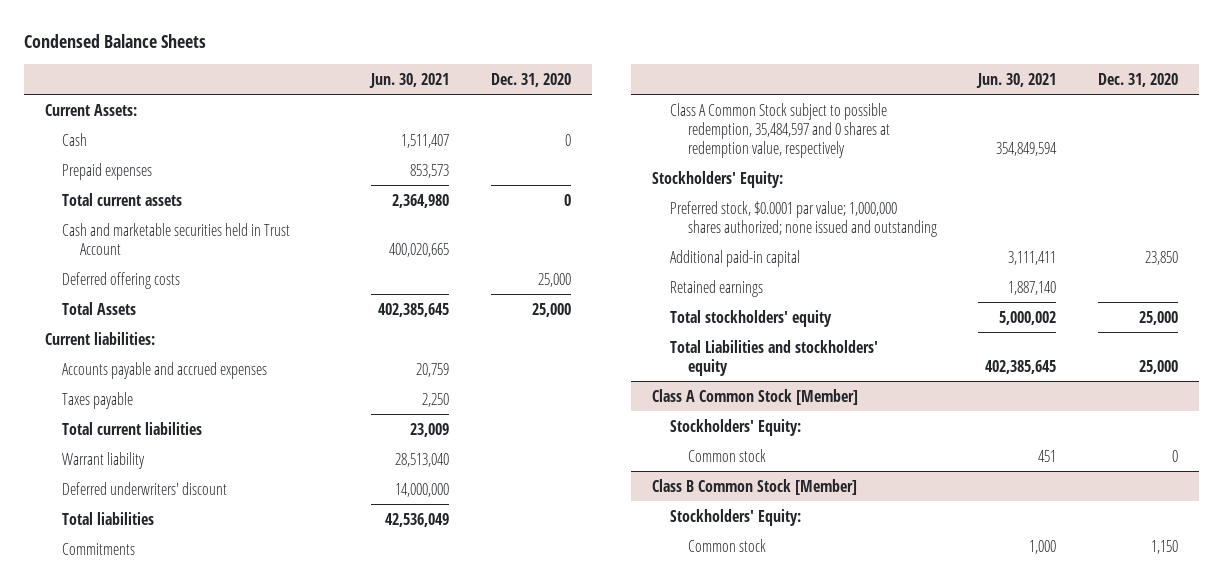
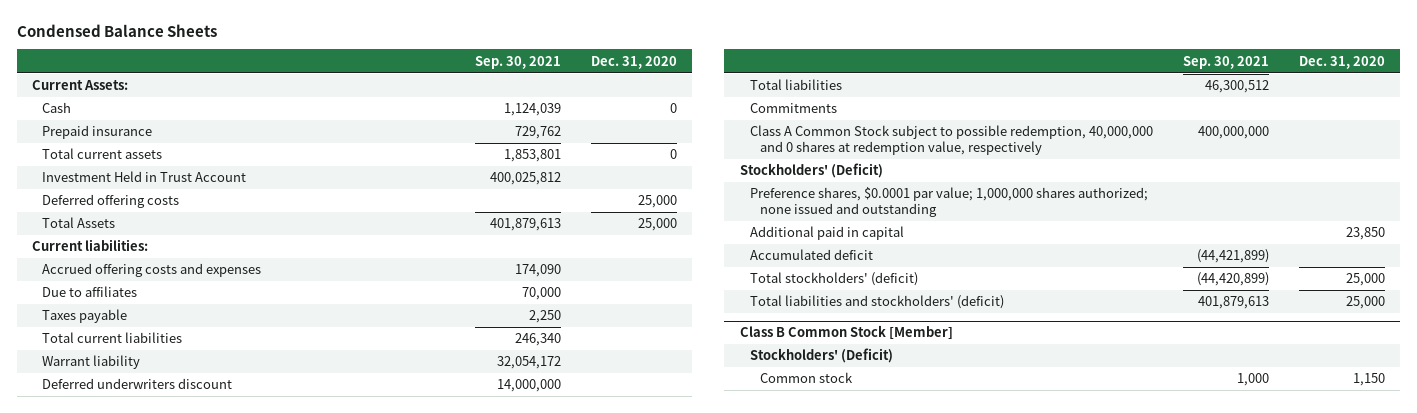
[368,72,449,88] Jun. 30, 2021 -> none
none -> [474,55,561,69] Sep. 30, 2021
[62,162,153,180] Prepaid expenses -> none
none -> [41,125,152,140] Prepaid insurance
[62,222,291,255] Cash and marketable securities held in Trust Account -> [41,171,246,183] Investment Held in Trust Account
[62,361,268,379] Accounts payable and accrued expenses -> none
none -> [41,263,261,278] Accrued offering costs and expenses
none -> [41,286,137,298] Due to affiliates
[62,481,228,495] Deferred underwriters' discount -> [41,378,232,390] Deferred underwriters discount
[652,388,859,405] Class A Common Stock [Member] -> none
[669,418,801,436] Stockholders' Equity: -> none
[687,448,766,462] Common stock -> none
[669,102,890,158] Class A Common Stock subject to possible redemption, 35,484,597 and 0 shares at redemption value, respectively -> [749,125,1153,156] Class A Common Stock subject to possible redemption, 40,000,000 and 0 shares at redemption value, respectively
[652,170,784,188] Stockholders' Equity: -> [739,163,883,179] Stockholders' (Deficit)
[669,200,937,237] Preferred stock, $0.0001 par value; 1,000,000 shares authorized; none issued and outstanding -> [749,187,1148,218] Preference shares, $0.0001 par value; 1,000,000 shares authorized; none issued and outstanding
[669,249,800,267] Additional paid-in capital -> [749,226,904,241] Additional paid in capital
[669,279,763,297] Retained earnings -> [749,249,873,261] Accumulated deficit
[669,309,832,327] Total stockholders' equity -> [749,272,918,287] Total stockholders' (deficit)
[669,339,878,376] Total Liabilities and stockholders' equity -> [749,295,1004,310] Total liabilities and stockholders' (deficit)
[669,508,801,526] Stockholders' Equity: -> [749,348,893,364] Stockholders' (Deficit)

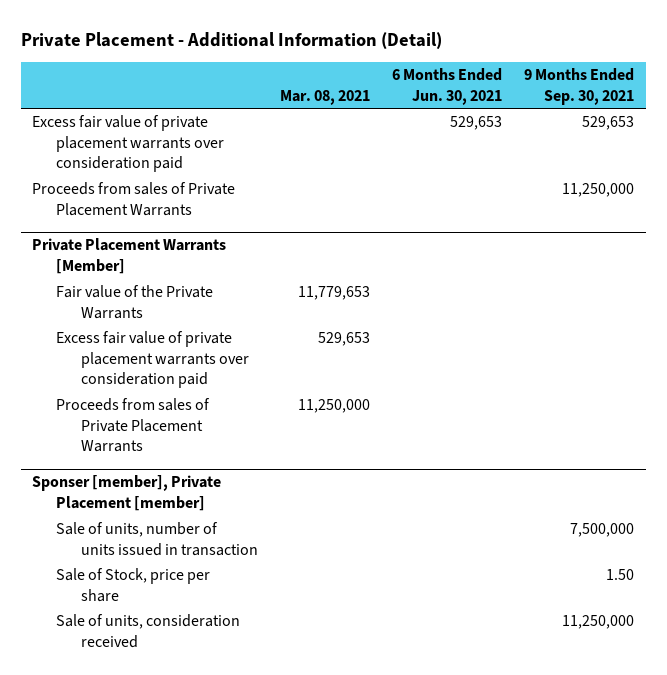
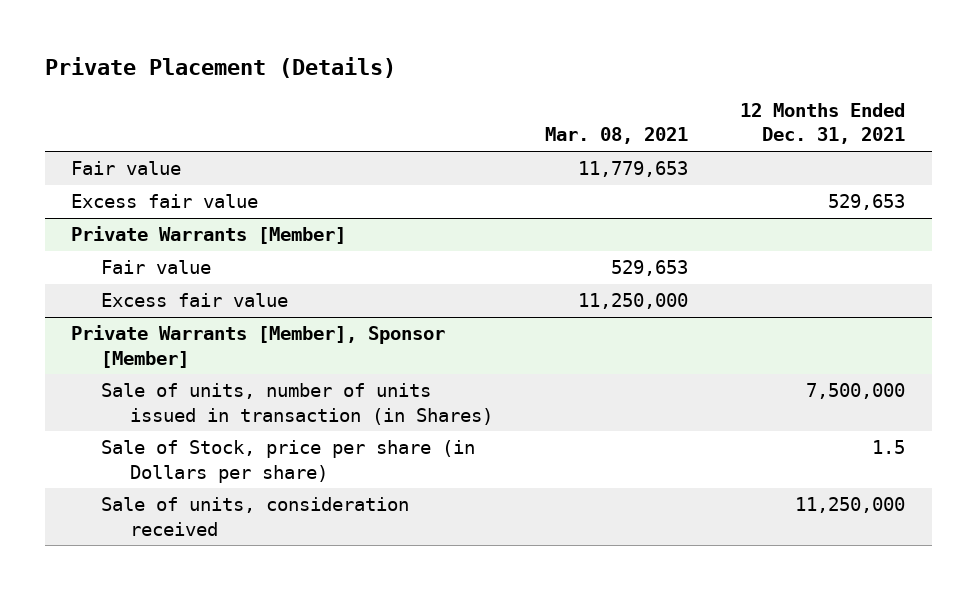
[21,32,443,50] Private Placement - Additional Information (Detail) -> [45,56,397,78] Private Placement (Details)
[392,68,503,105] 6 Months Ended Jun. 30, 2021 -> none
[524,68,635,105] 9 Months Ended Sep. 30, 2021 -> none
none -> [740,103,906,145] 12 Months Ended Dec. 31, 2021
[32,182,236,216] Proceeds from sales of Private Placement Warrants -> none
[56,285,214,319] Fair value of the Private Warrants -> none
[56,398,211,453] Proceeds from sales of Private Placement Warrants -> none
[32,475,222,511] Sponser [member], Private Placement [member] -> none
[56,522,258,556] Sale of units, number of units issued in transaction -> none
[56,568,211,602] Sale of Stock, price per share -> none
[56,614,241,648] Sale of units, consideration received -> none
none -> [71,161,182,176] Fair value
[32,115,225,173] Excess fair value of private placement warrants over consideration paid -> [71,194,259,209] Excess fair value
[32,238,227,274] Private Placement Warrants [Member] -> [71,226,347,245] Private Warrants [Member]
none -> [100,260,211,275] Fair value
[56,331,249,389] Excess fair value of private placement warrants over consideration paid -> [100,293,288,308] Excess fair value
[317,332,370,347] 529,653 -> [578,293,689,310] 11,250,000
none -> [71,325,446,368] Private Warrants [Member], Sponsor [Member]
none -> [100,383,494,425] Sale of units, number of units issued in transaction (in Shares)
none -> [100,440,475,483] Sale of Stock, price per share (in Dollars per share)
none -> [100,497,409,536] Sale of units, consideration received

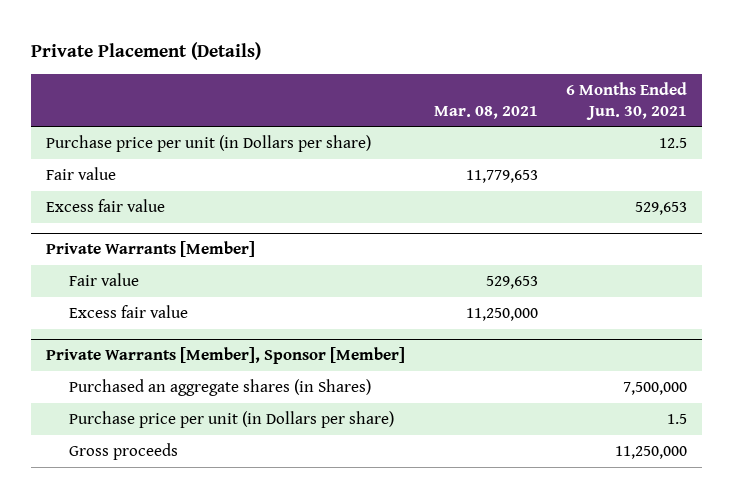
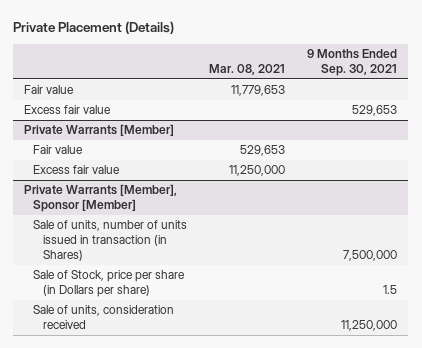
[566,81,688,120] 6 Months Ended Jun. 30, 2021 -> none
none -> [307,48,398,76] 9 Months Ended Sep. 30, 2021
[45,134,371,152] Purchase price per unit (in Dollars per share) -> none
[68,378,371,396] Purchased an aggregate shares (in Shares) -> [33,220,188,262] Sale of units, number of units issued in transaction (in Shares)
[68,410,394,428] Purchase price per unit (in Dollars per share) -> [33,270,186,298] Sale of Stock, price per share (in Dollars per share)
[68,442,178,460] Gross proceeds -> [33,305,175,330] Sale of units, consideration received

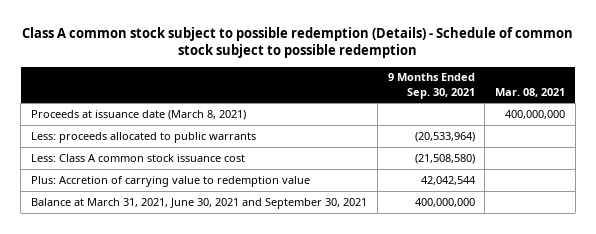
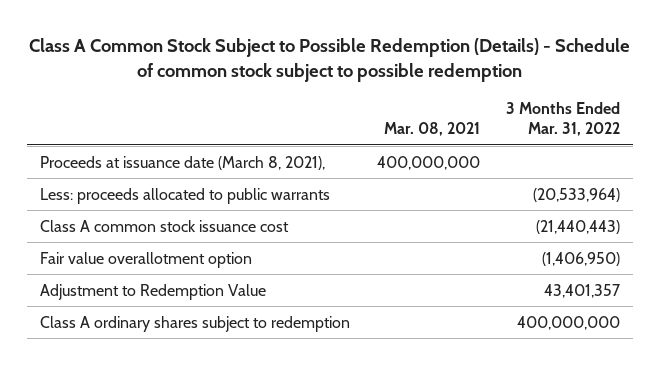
[22,27,574,59] Class A common stock subject to possible redemption (Details) - Schedule of common stock subject to possible redemption -> [29,37,631,82] Class A Common Stock Subject to Possible Redemption (Details) - Schedule of common stock subject to possible redemption
[387,73,475,99] 9 Months Ended Sep. 30, 2021 -> none
none -> [505,102,620,137] 3 Months Ended Mar. 31, 2022
[30,109,246,120] Proceeds at issuance date (March 8, 2021) -> [40,155,326,170] Proceeds at issuance date (March 8, 2021),
[30,175,310,187] Plus: Accretion of carrying value to redemption value -> none
[30,153,245,162] Less: Class A common stock issuance cost -> [40,219,290,232] Class A common stock issuance cost
none -> [40,251,253,268] Fair value overallotment option
none -> [40,283,267,300] Adjustment to Redemption Value
[30,197,367,209] Balance at March 31, 2021, June 30, 2021 and September 30, 2021 -> [40,315,351,332] Class A ordinary shares subject to redemption

